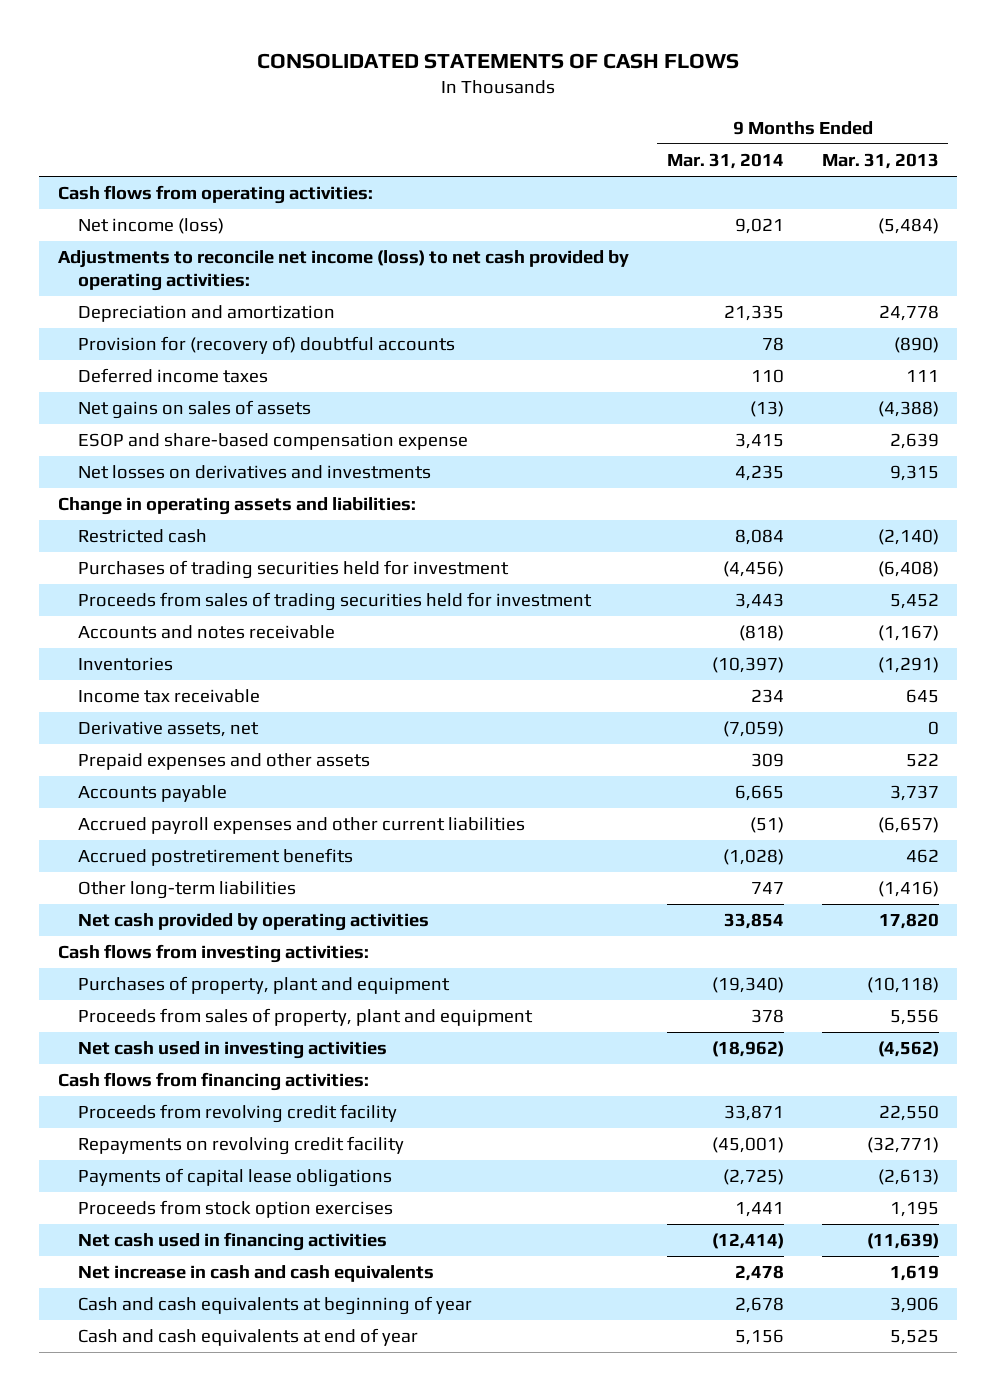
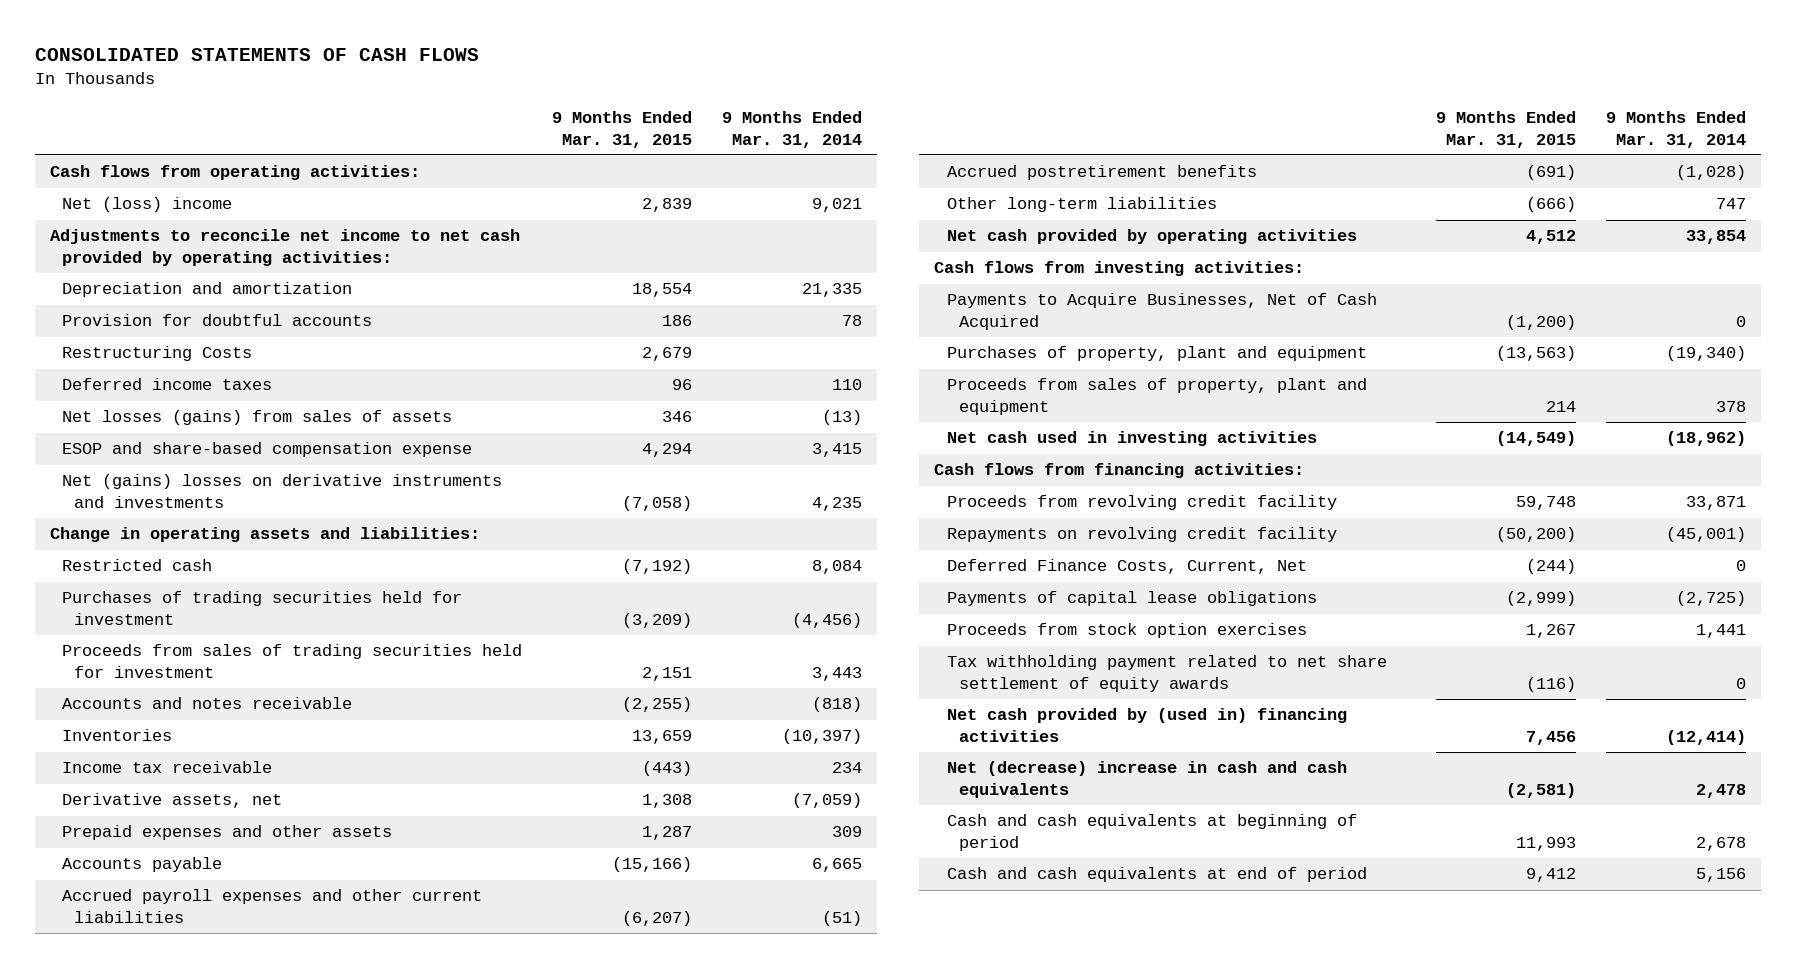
[821,153,939,170] Mar. 31, 2013 -> none
none -> [552,110,693,148] 9 Months Ended Mar. 31, 2015
[78,218,225,235] Net income (loss) -> [62,197,233,213] Net (loss) income
[57,250,629,292] Adjustments to reconcile net income (loss) to net cash provided by operating activities: -> [49,229,520,267] Adjustments to reconcile net income to net cash provided by operating activities:
[78,336,456,355] Provision for (recovery of) doubtful accounts -> [62,314,373,327] Provision for doubtful accounts
none -> [62,346,253,362] Restructuring Costs
[78,400,312,420] Net gains on sales of assets -> [62,410,453,426] Net losses (gains) from sales of assets
[78,465,432,480] Net losses on derivatives and investments -> [62,474,503,509] Net (gains) losses on derivative instruments and investments
none -> [946,293,1377,331] Payments to Acquire Businesses, Net of Cash Acquired
none -> [946,559,1307,575] Deferred Finance Costs, Current, Net
none -> [946,655,1387,693] Tax withholding payment related to net share settlement of equity awards
[78,1232,388,1252] Net cash used in financing activities -> [946,708,1347,743] Net cash provided by (used in) financing activities
[78,1265,435,1283] Net increase in cash and cash equivalents -> [946,761,1347,799] Net (decrease) increase in cash and cash equivalents
[78,1296,473,1316] Cash and cash equivalents at beginning of year -> [946,814,1357,852] Cash and cash equivalents at beginning of period
[78,1328,419,1347] Cash and cash equivalents at end of year -> [946,867,1367,883] Cash and cash equivalents at end of period

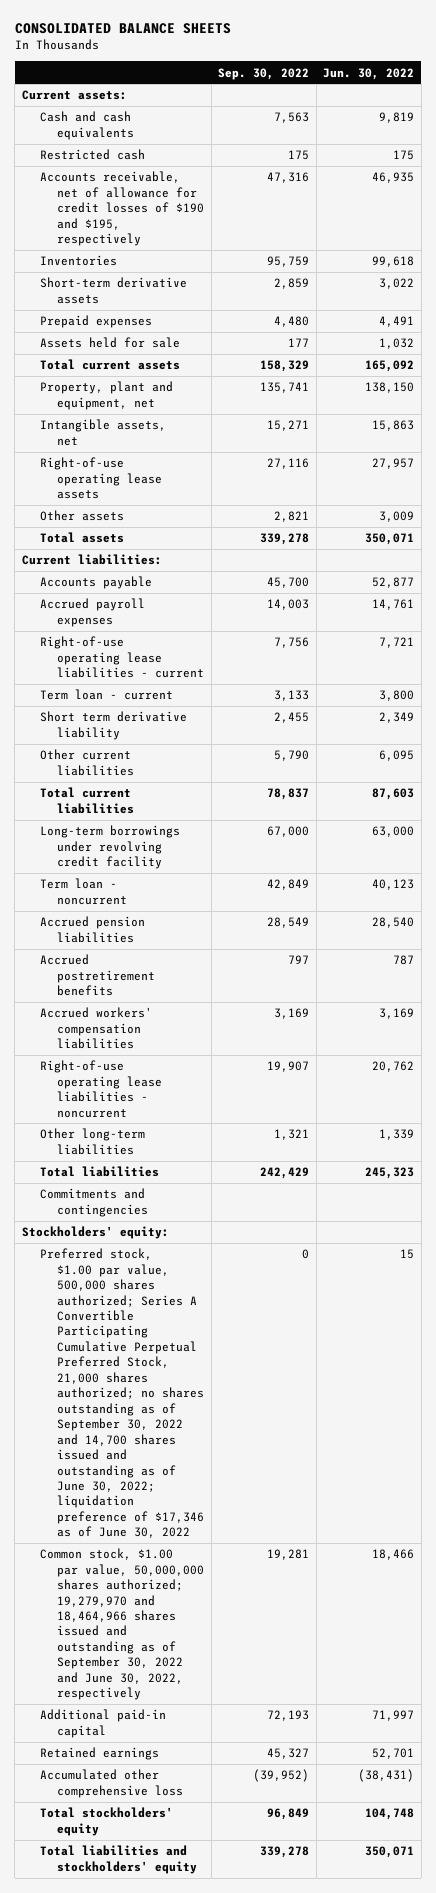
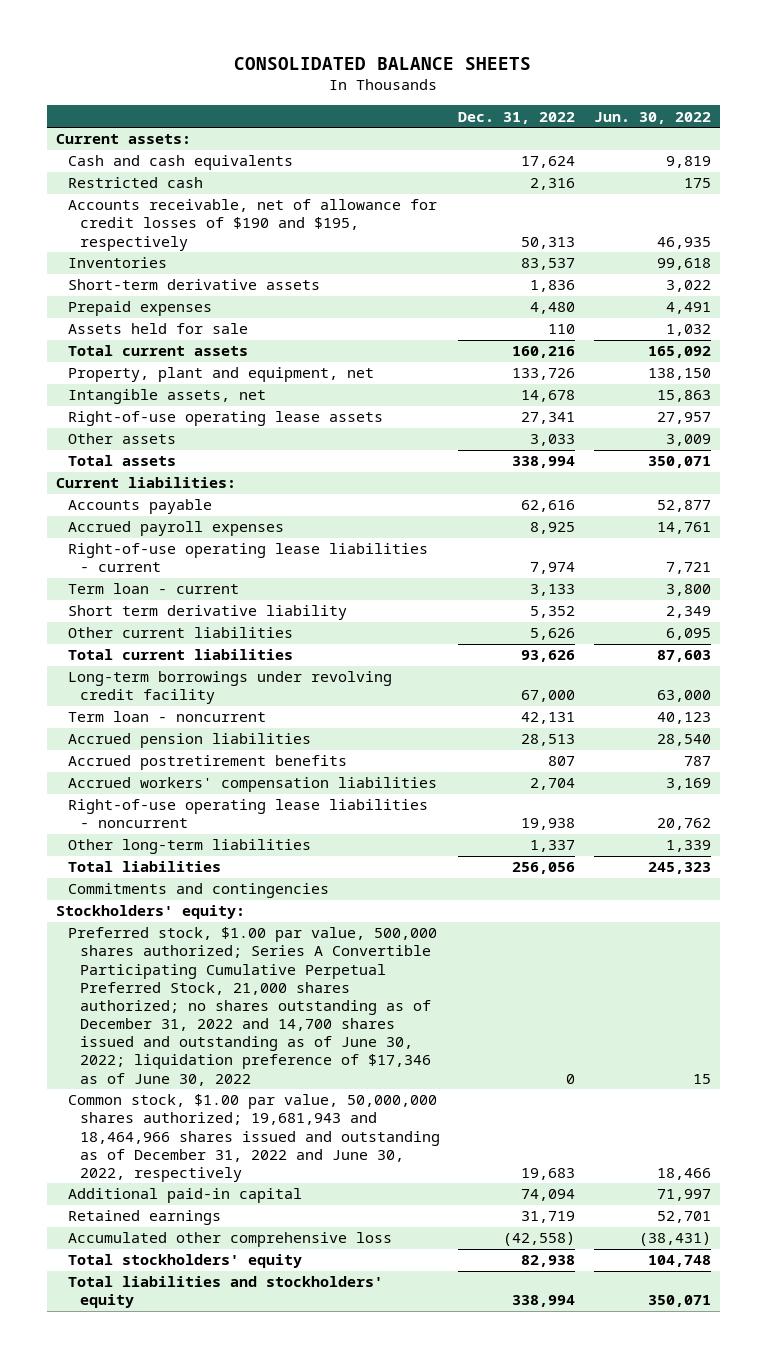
[218,67,310,80] Sep. 30, 2022 -> none
none -> [458,111,576,124] Dec. 31, 2022
[39,1248,205,1539] Preferred stock, $1.00 par value, 500,000 shares authorized; Series A Convertible Participating Cumulative Perpetual Preferred Stock, 21,000 shares authorized; no shares outstanding as of September 30, 2022 and 14,700 shares issued and outstanding as of June 30, 2022; liquidation preference of $17,346 as of June 30, 2022 -> [67,927,437,1086] Preferred stock, $1.00 par value, 500,000 shares authorized; Series A Convertible Participating Cumulative Perpetual Preferred Stock, 21,000 shares authorized; no shares outstanding as of December 31, 2022 and 14,700 shares issued and outstanding as of June 30, 2022; liquidation preference of $17,346 as of June 30, 2022
[39,1548,205,1701] Common stock, $1.00 par value, 50,000,000 shares authorized; 19,279,970 and 18,464,966 shares issued and outstanding as of September 30, 2022 and June 30, 2022, respectively -> [67,1094,441,1182] Common stock, $1.00 par value, 50,000,000 shares authorized; 19,681,943 and 18,464,966 shares issued and outstanding as of December 31, 2022 and June 30, 2022, respectively

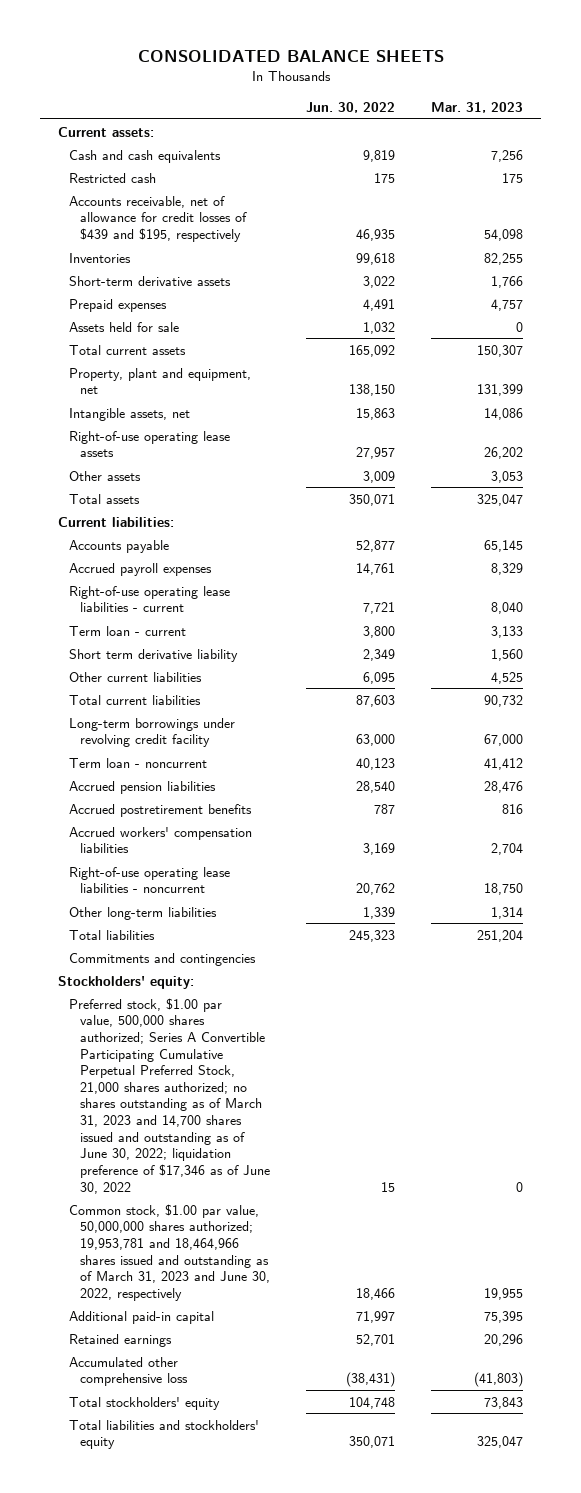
[458,111,576,124] Dec. 31, 2022 -> none
none -> [431,101,524,113] Mar. 31, 2023
[67,199,437,251] Accounts receivable, net of allowance for credit losses of $190 and $195, respectively -> [68,195,247,242] Accounts receivable, net of allowance for credit losses of $439 and $195, respectively
[67,927,437,1086] Preferred stock, $1.00 par value, 500,000 shares authorized; Series A Convertible Participating Cumulative Perpetual Preferred Stock, 21,000 shares authorized; no shares outstanding as of December 31, 2022 and 14,700 shares issued and outstanding as of June 30, 2022; liquidation preference of $17,346 as of June 30, 2022 -> [68,997,270,1194] Preferred stock, $1.00 par value, 500,000 shares authorized; Series A Convertible Participating Cumulative Perpetual Preferred Stock, 21,000 shares authorized; no shares outstanding as of March 31, 2023 and 14,700 shares issued and outstanding as of June 30, 2022; liquidation preference of $17,346 as of June 30, 2022
[67,1094,441,1182] Common stock, $1.00 par value, 50,000,000 shares authorized; 19,681,943 and 18,464,966 shares issued and outstanding as of December 31, 2022 and June 30, 2022, respectively -> [68,1203,270,1301] Common stock, $1.00 par value, 50,000,000 shares authorized; 19,953,781 and 18,464,966 shares issued and outstanding as of March 31, 2023 and June 30, 2022, respectively

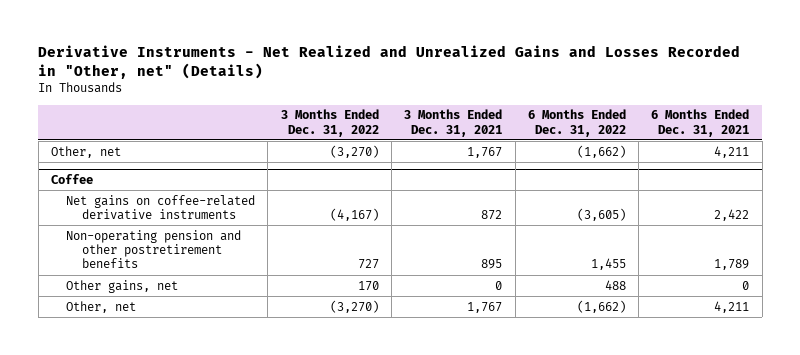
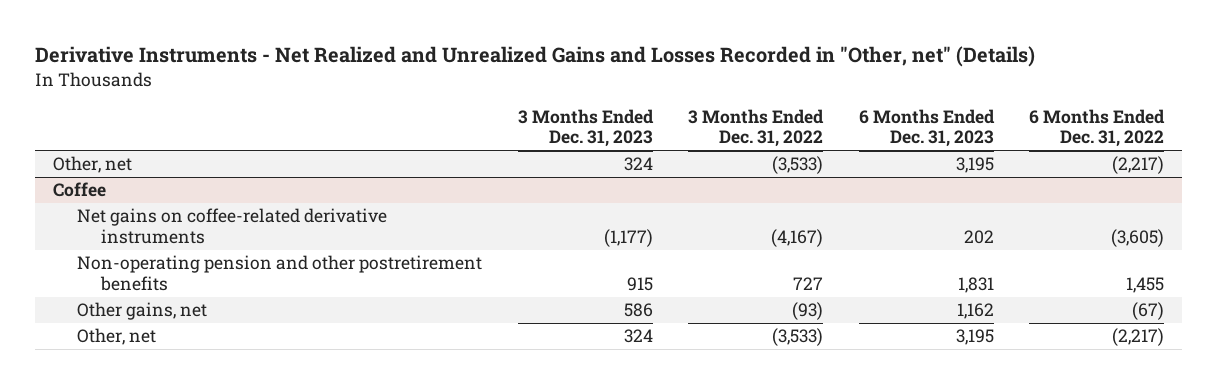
[404,109,503,137] 3 Months Ended Dec. 31, 2021 -> none
[651,109,750,137] 6 Months Ended Dec. 31, 2021 -> none
none -> [517,108,654,148] 3 Months Ended Dec. 31, 2023
none -> [858,108,995,148] 6 Months Ended Dec. 31, 2023
[329,144,379,158] (3,270) -> [772,156,824,175] (3,533)
[576,144,626,158] (1,662) -> [1112,156,1165,175] (2,217)
[357,280,379,291] 170 -> [792,302,824,321] (93)
[604,279,626,290] 488 -> [1132,302,1165,321] (67)
[329,299,379,313] (3,270) -> [772,328,824,347] (3,533)
[576,299,626,313] (1,662) -> [1112,328,1165,347] (2,217)

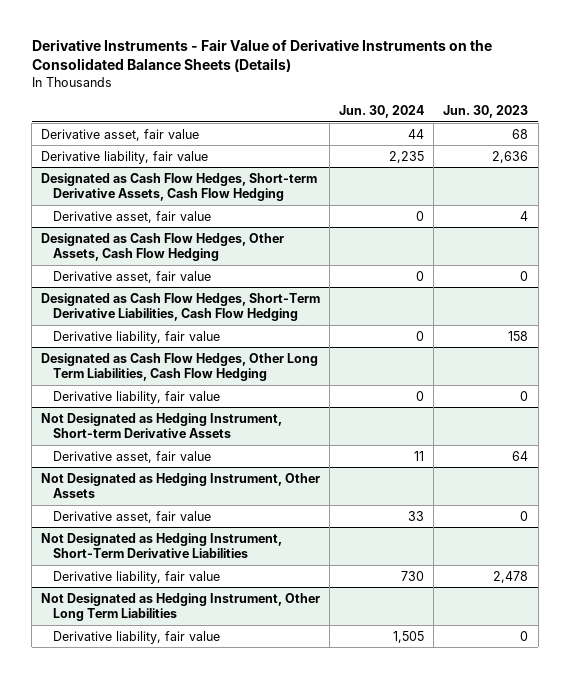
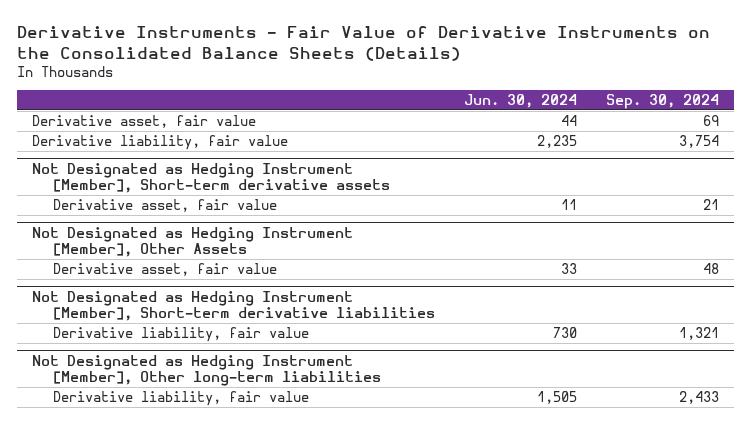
[443,104,529,118] Jun. 30, 2023 -> none
none -> [606,93,720,109] Sep. 30, 2024
[41,172,318,202] Designated as Cash Flow Hedges, Short-term Derivative Assets, Cash Flow Hedging -> none
[52,210,211,223] Derivative asset, fair value -> none
[41,232,285,262] Designated as Cash Flow Hedges, Other Assets, Cash Flow Hedging -> none
[52,270,211,283] Derivative asset, fair value -> none
[41,292,321,322] Designated as Cash Flow Hedges, Short-Term Derivative Liabilities, Cash Flow Hedging -> none
[52,330,220,344] Derivative liability, fair value -> none
[41,352,319,382] Designated as Cash Flow Hedges, Other Long Term Liabilities, Cash Flow Hedging -> none
[52,390,220,404] Derivative liability, fair value -> none
[41,412,283,439] Not Designated as Hedging Instrument, Short-term Derivative Assets -> [31,162,390,193] Not Designated as Hedging Instrument [Member], Short-term derivative assets
[41,472,321,499] Not Designated as Hedging Instrument, Other Assets -> [31,226,353,257] Not Designated as Hedging Instrument [Member], Other Assets
[41,532,283,559] Not Designated as Hedging Instrument, Short-Term Derivative Liabilities -> [31,290,435,321] Not Designated as Hedging Instrument [Member], Short-term derivative liabilities
[41,592,321,622] Not Designated as Hedging Instrument, Other Long Term Liabilities -> [31,354,381,386] Not Designated as Hedging Instrument [Member], Other long-term liabilities

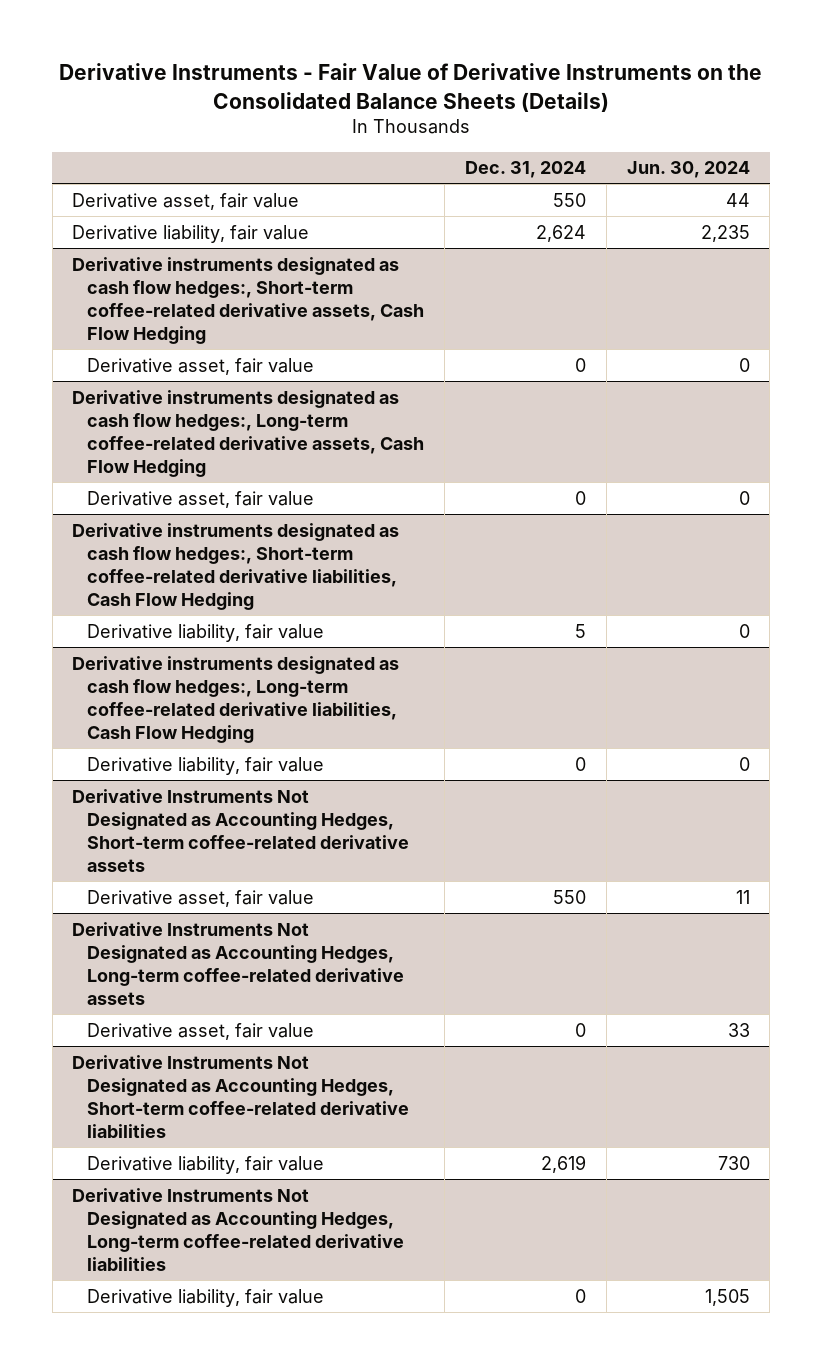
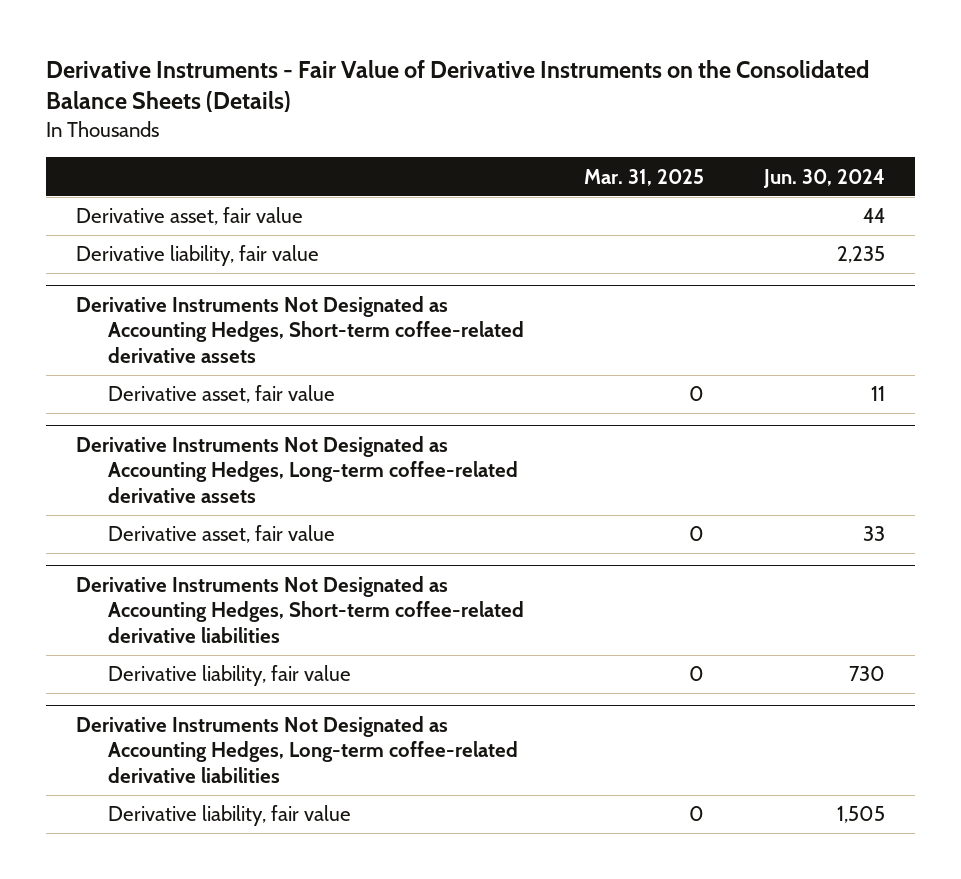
[464,161,586,179] Dec. 31, 2024 -> none
none -> [583,168,704,186] Mar. 31, 2025
[72,256,425,344] Derivative instruments designated as cash flow hedges:, Short-term coffee-related derivative assets, Cash Flow Hedging -> none
[87,357,315,375] Derivative asset, fair value -> none
[72,389,425,477] Derivative instruments designated as cash flow hedges:, Long-term coffee-related derivative assets, Cash Flow Hedging -> none
[87,490,315,508] Derivative asset, fair value -> none
[72,522,400,610] Derivative instruments designated as cash flow hedges:, Short-term coffee-related derivative liabilities, Cash Flow Hedging -> none
[87,623,325,642] Derivative liability, fair value -> none
[72,655,400,743] Derivative instruments designated as cash flow hedges:, Long-term coffee-related derivative liabilities, Cash Flow Hedging -> none
[87,756,325,775] Derivative liability, fair value -> none

